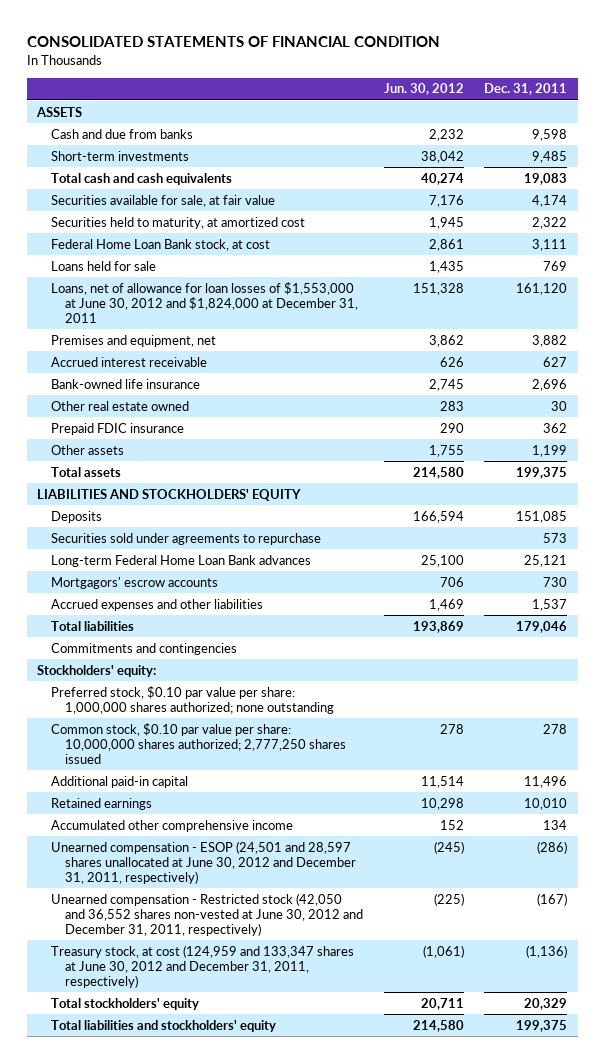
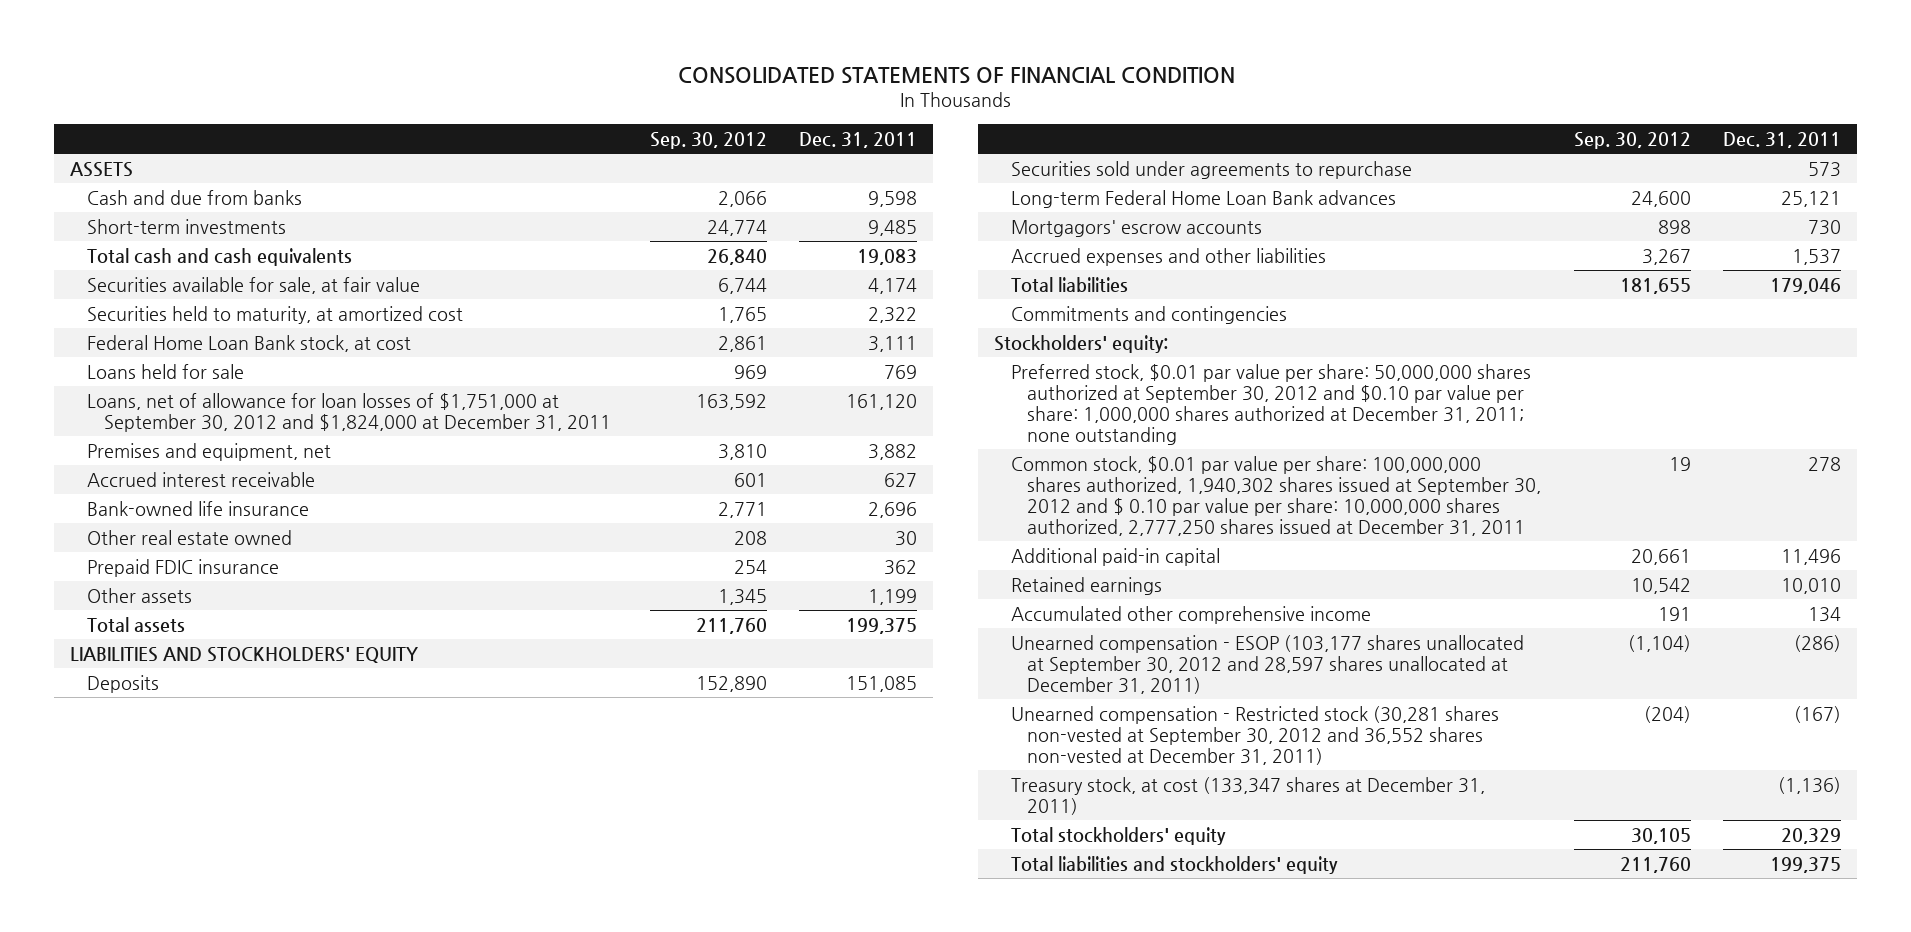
[383,83,464,96] Jun. 30, 2012 -> none
none -> [649,132,767,150] Sep. 30, 2012
[51,281,359,323] Loans, net of allowance for loan losses of $1,553,000 at June 30, 2012 and $1,824,000 at December 31, 2011 -> [87,392,611,432] Loans, net of allowance for loan losses of $1,751,000 at September 30, 2012 and $1,824,000 at December 31, 2011
[51,685,335,714] Preferred stock, $0.10 par value per share: 1,000,000 shares authorized; none outstanding -> [1010,363,1531,445] Preferred stock, $0.01 par value per share: 50,000,000 shares authorized at September 30, 2012 and $0.10 par value per share: 1,000,000 shares authorized at December 31, 2011; none outstanding
[51,722,347,764] Common stock, $0.10 par value per share: 10,000,000 shares authorized; 2,777,250 shares issued -> [1010,455,1542,536] Common stock, $0.01 par value per share: 100,000,000 shares authorized, 1,940,302 shares issued at September 30, 2012 and $ 0.10 par value per share: 10,000,000 shares authorized, 2,777,250 shares issued at December 31, 2011
[51,840,357,884] Unearned compensation - ESOP (24,501 and 28,597 shares unallocated at June 30, 2012 and December 31, 2011, respectively) -> [1010,634,1524,694] Unearned compensation - ESOP (103,177 shares unallocated at September 30, 2012 and 28,597 shares unallocated at December 31, 2011)
[51,892,364,936] Unearned compensation - Restricted stock (42,050 and 36,552 shares non-vested at June 30, 2012 and December 31, 2011, respectively) -> [1010,705,1499,765] Unearned compensation - Restricted stock (30,281 shares non-vested at September 30, 2012 and 36,552 shares non-vested at December 31, 2011)
[51,944,355,988] Treasury stock, at cost (124,959 and 133,347 shares at June 30, 2012 and December 31, 2011, respectively) -> [1010,776,1485,815] Treasury stock, at cost (133,347 shares at December 31, 2011)

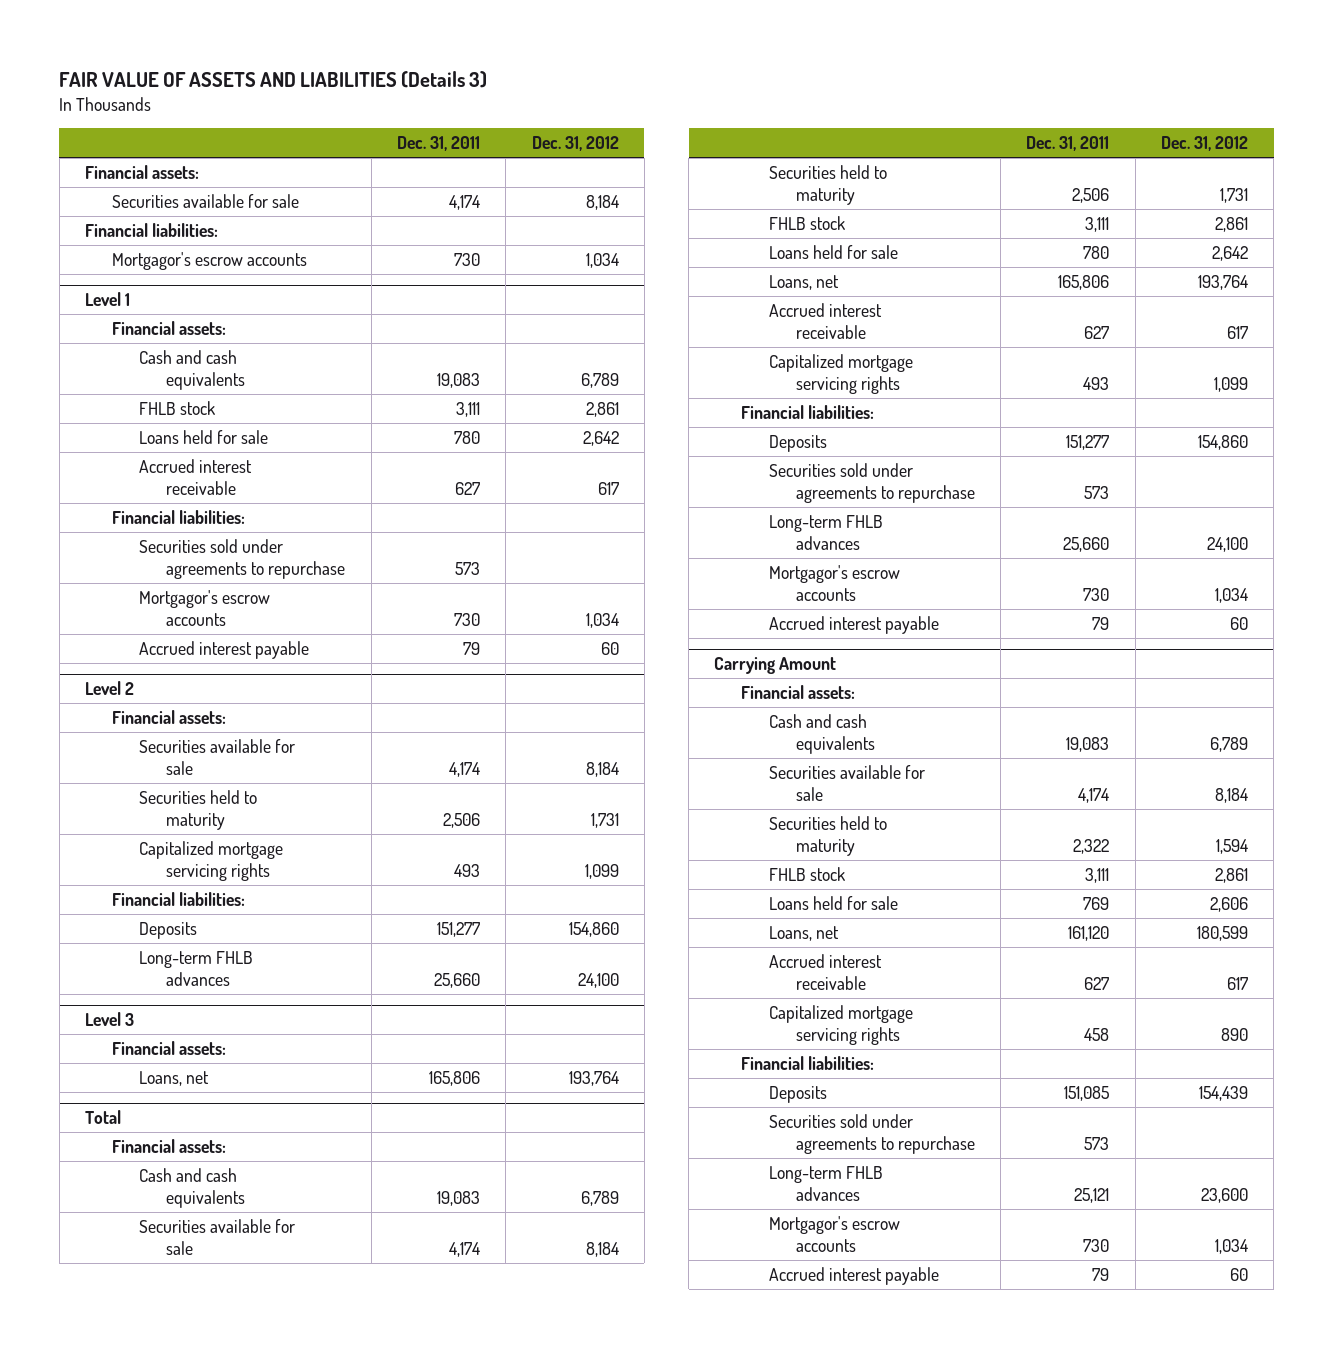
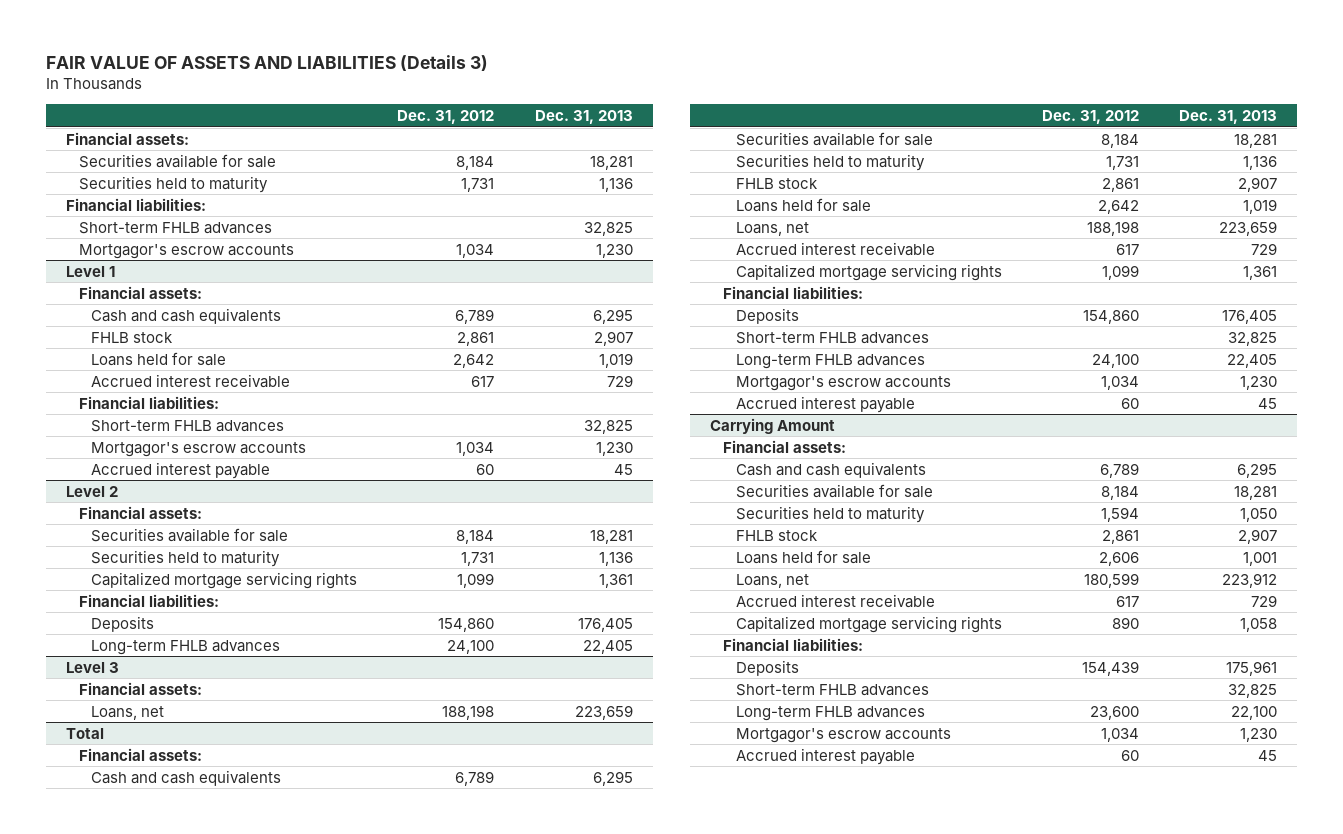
[397,136,481,152] Dec. 31, 2011 -> none
none -> [534,109,633,124] Dec. 31, 2013
none -> [78,175,268,193] Securities held to maturity
none -> [78,221,272,234] Short-term FHLB advances
[139,538,346,579] Securities sold under agreements to repurchase -> none
none -> [91,419,285,432] Short-term FHLB advances
[568,1070,619,1086] 193,764 -> [442,704,495,720] 188,198
[1197,274,1248,290] 193,764 -> [1087,220,1140,236] 188,198
[768,462,975,503] Securities sold under agreements to repurchase -> none
none -> [735,331,929,344] Short-term FHLB advances
[768,1113,975,1154] Securities sold under agreements to repurchase -> none
none -> [735,683,929,696] Short-term FHLB advances

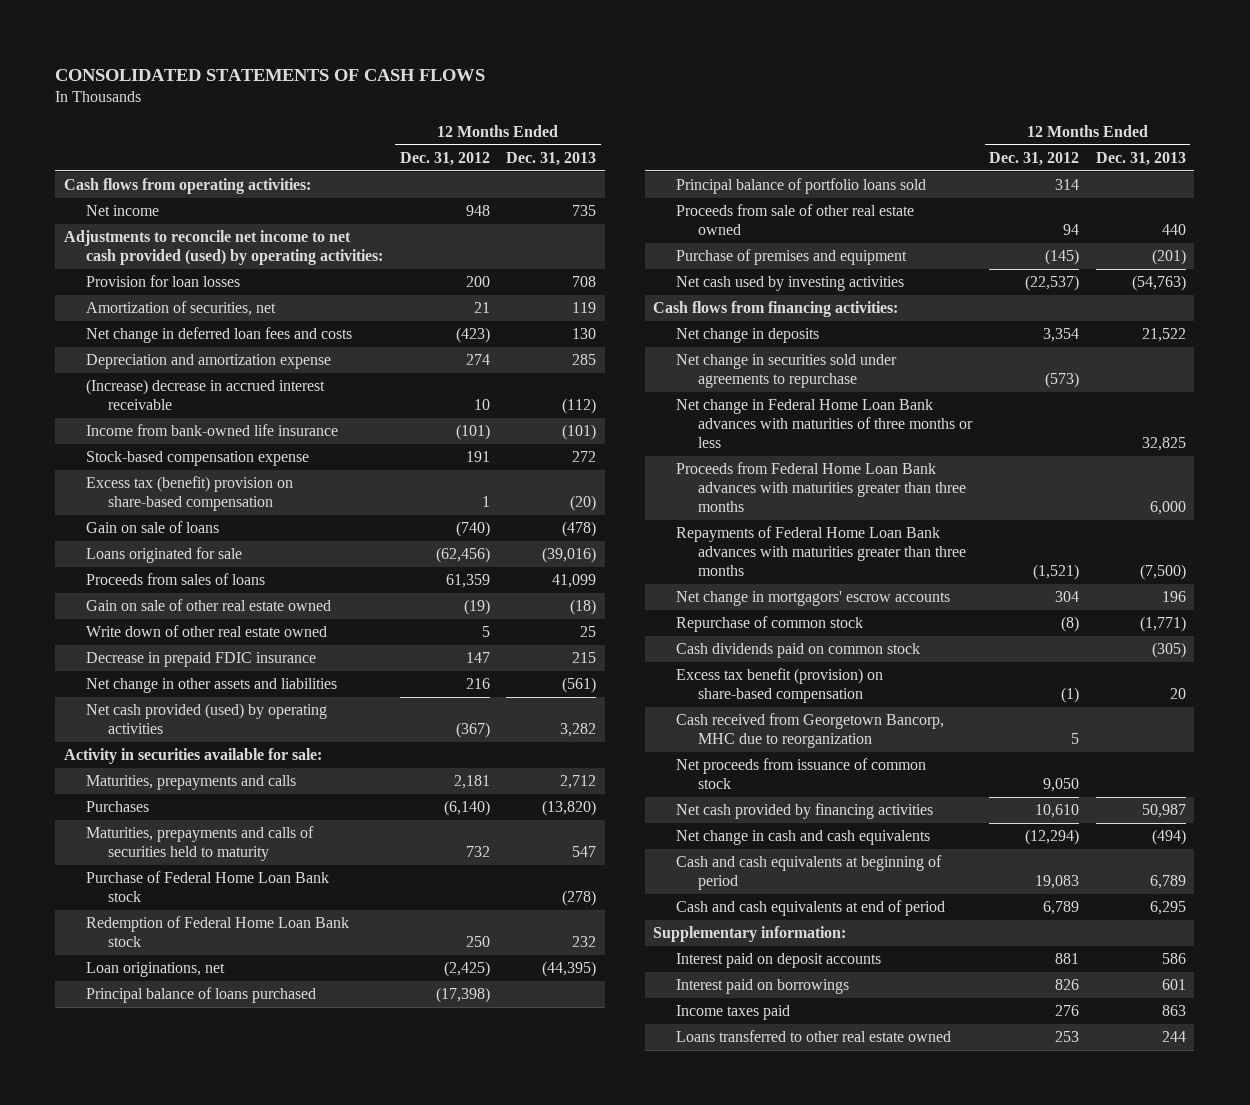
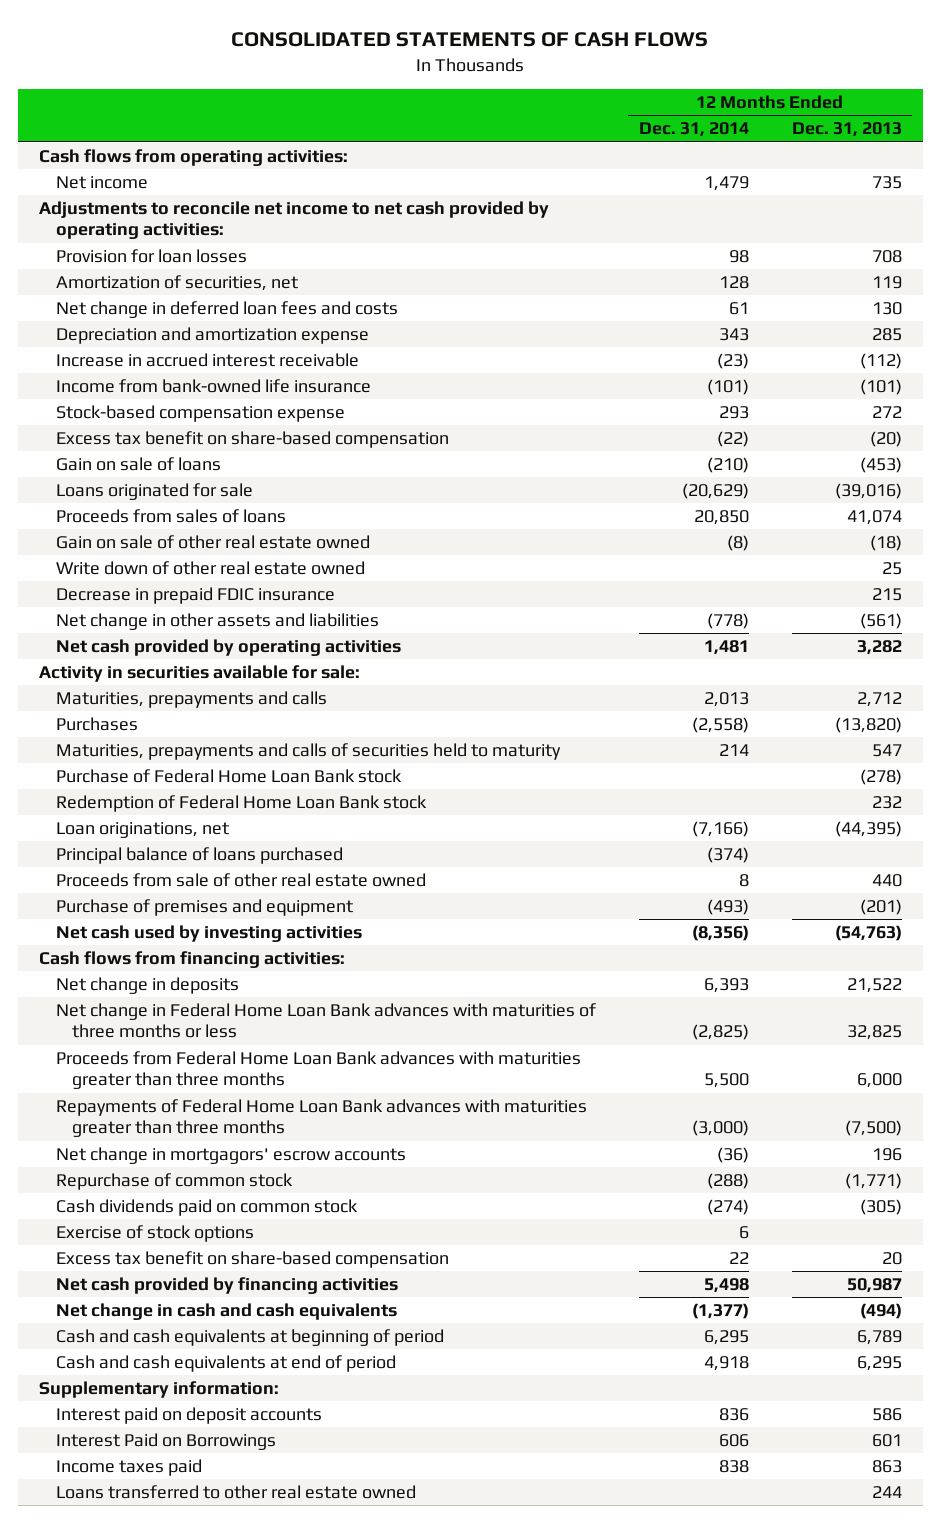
[399,151,490,166] Dec. 31, 2012 -> none
none -> [638,122,749,138] Dec. 31, 2014
[63,230,383,266] Adjustments to reconcile net income to net cash provided (used) by operating activities: -> [39,201,550,240] Adjustments to reconcile net income to net cash provided by operating activities:
[85,379,325,411] (Increase) decrease in accrued interest receivable -> [55,353,359,368] Increase in accrued interest receivable
[85,476,293,512] Excess tax (benefit) provision on share-based compensation -> [55,431,449,449] Excess tax benefit on share-based compensation
[562,521,597,538] (478) -> [859,457,902,474] (453)
[552,574,597,589] 41,099 -> [846,510,902,526] 41,074
[85,703,327,735] Net cash provided (used) by operating activities -> [55,639,401,657] Net cash provided by operating activities
[675,178,926,195] Principal balance of portfolio loans sold -> none
[675,354,897,389] Net change in securities sold under agreements to repurchase -> none
[675,713,944,749] Cash received from Georgetown Bancorp, MHC due to reorganization -> none
[675,758,926,790] Net proceeds from issuance of common stock -> none
none -> [55,1225,254,1243] Exercise of stock options
[675,668,883,704] Excess tax benefit (provision) on share-based compensation -> [55,1251,449,1269] Excess tax benefit on share-based compensation
[675,979,849,995] Interest paid on borrowings -> [55,1433,276,1451] Interest Paid on Borrowings

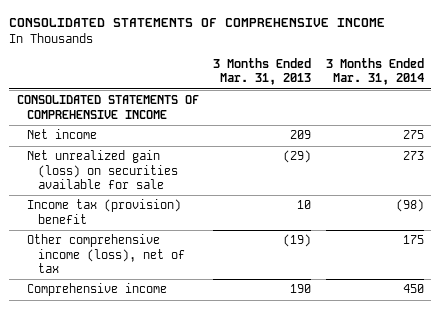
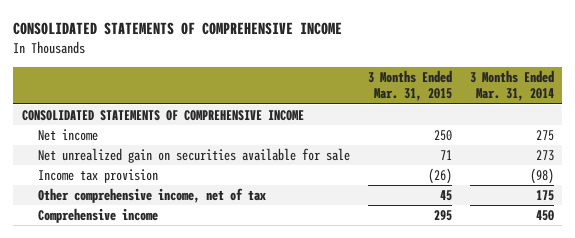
[213,58,312,86] 3 Months Ended Mar. 31, 2013 -> none
none -> [367,70,452,102] 3 Months Ended Mar. 31, 2015
[27,150,179,189] Net unrealized gain (loss) on securities available for sale -> [38,148,351,164] Net unrealized gain on securities available for sale
[27,199,182,224] Income tax (provision) benefit -> [38,169,159,184] Income tax provision
[27,234,186,273] Other comprehensive income (loss), net of tax -> [38,188,267,204] Other comprehensive income, net of tax

